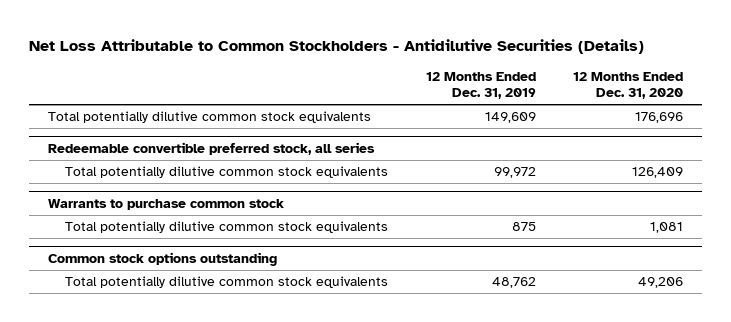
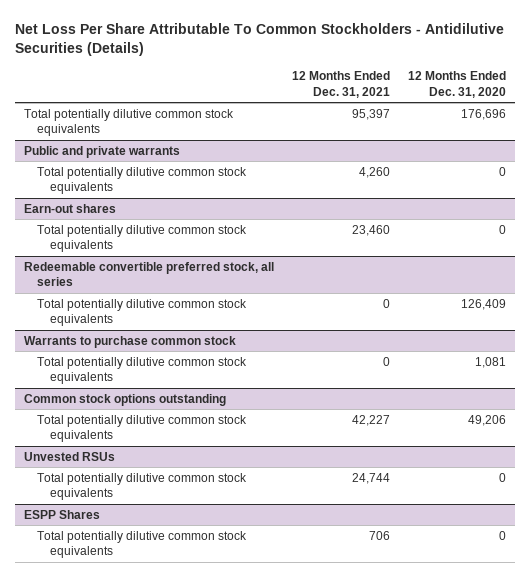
[29,38,645,54] Net Loss Attributable to Common Stockholders - Antidilutive Securities (Details) -> [15,23,505,57] Net Loss Per Share Attributable To Common Stockholders - Antidilutive Securities (Details)
[425,72,536,100] 12 Months Ended Dec. 31, 2019 -> none
none -> [291,71,390,98] 12 Months Ended Dec. 31, 2021
none -> [23,145,180,158] Public and private warrants
none -> [36,166,247,195] Total potentially dilutive common stock equivalents
none -> [23,203,116,213] Earn-out shares
none -> [36,224,247,253] Total potentially dilutive common stock equivalents
none -> [23,451,115,461] Unvested RSUs
none -> [36,472,247,501] Total potentially dilutive common stock equivalents
none -> [23,509,100,519] ESPP Shares
none -> [36,530,247,559] Total potentially dilutive common stock equivalents

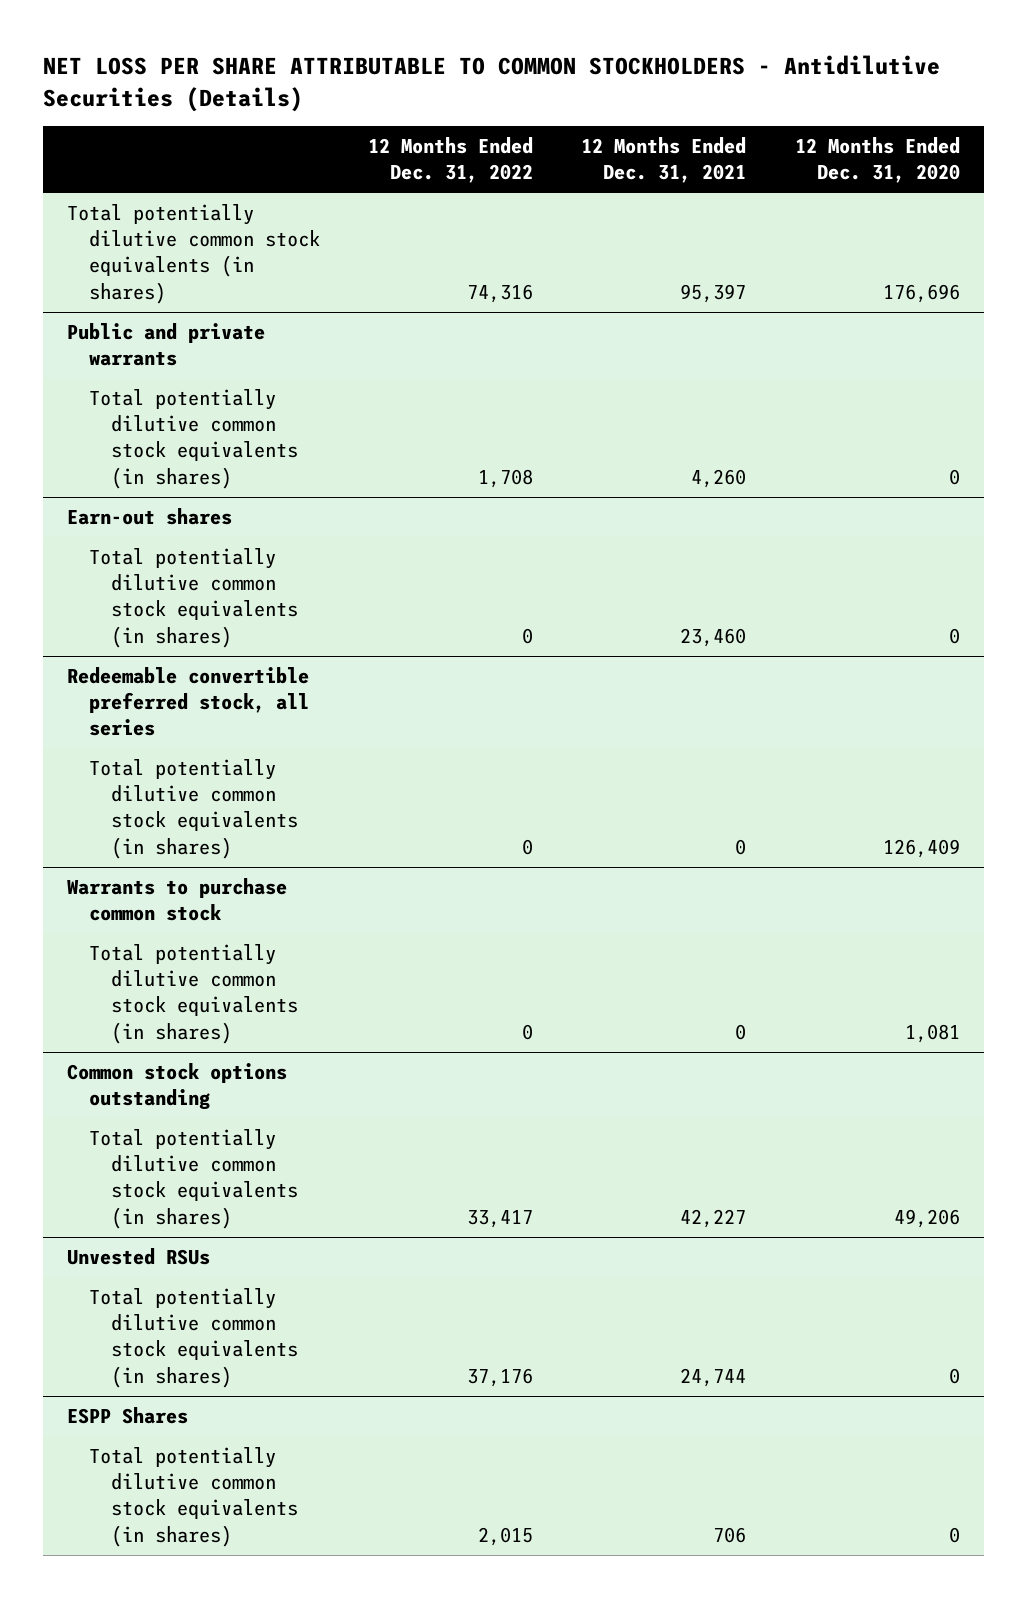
[15,23,505,57] Net Loss Per Share Attributable To Common Stockholders - Antidilutive Securities (Details) -> [42,55,940,112] NET LOSS PER SHARE ATTRIBUTABLE TO COMMON STOCKHOLDERS - Antidilutive Securities (Details)
none -> [368,136,534,183] 12 Months Ended Dec. 31, 2022
[23,108,234,137] Total potentially dilutive common stock equivalents -> [67,204,320,304] Total potentially dilutive common stock equivalents (in shares)
[36,166,247,195] Total potentially dilutive common stock equivalents -> [88,389,298,489] Total potentially dilutive common stock equivalents (in shares)
[36,224,247,253] Total potentially dilutive common stock equivalents -> [88,548,298,648] Total potentially dilutive common stock equivalents (in shares)
[36,298,247,327] Total potentially dilutive common stock equivalents -> [88,759,298,859] Total potentially dilutive common stock equivalents (in shares)
[36,356,247,385] Total potentially dilutive common stock equivalents -> [88,944,298,1044] Total potentially dilutive common stock equivalents (in shares)
[36,414,247,443] Total potentially dilutive common stock equivalents -> [88,1129,298,1229] Total potentially dilutive common stock equivalents (in shares)
[36,472,247,501] Total potentially dilutive common stock equivalents -> [88,1288,298,1388] Total potentially dilutive common stock equivalents (in shares)
[36,530,247,559] Total potentially dilutive common stock equivalents -> [88,1447,298,1547] Total potentially dilutive common stock equivalents (in shares)

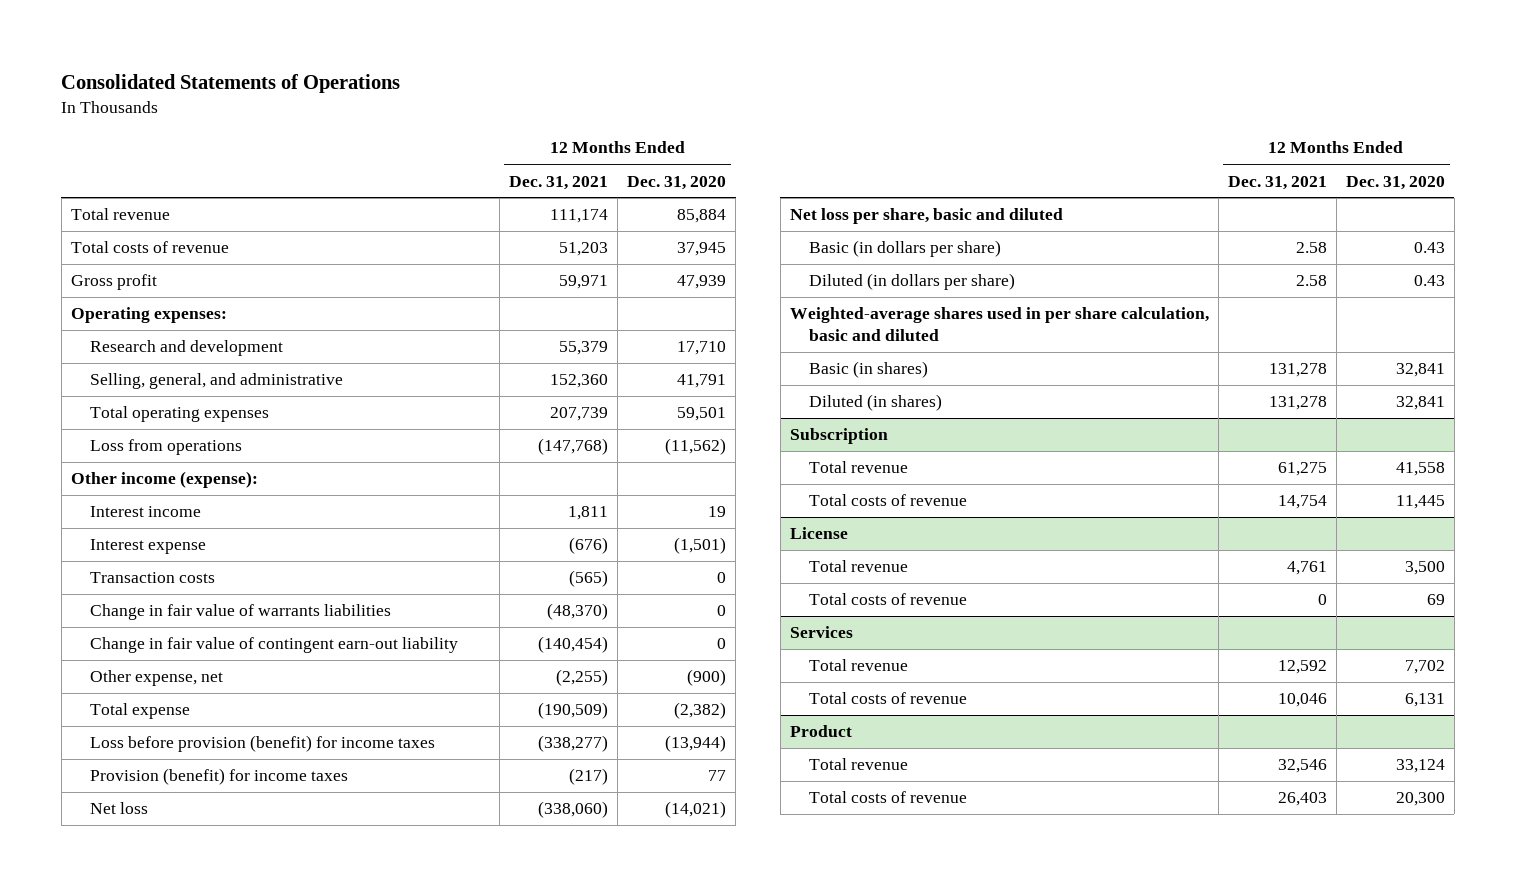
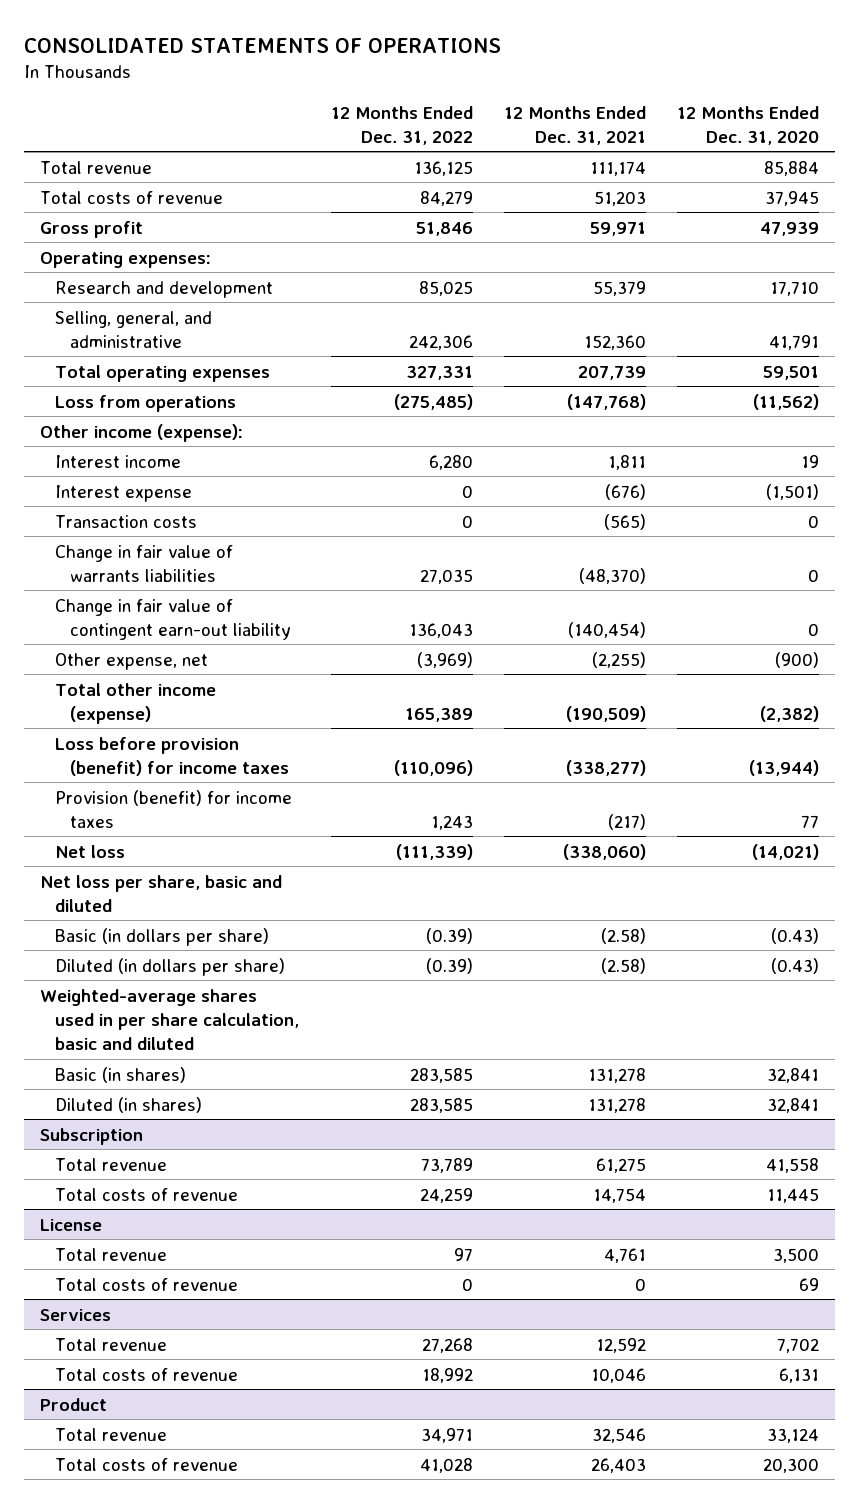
[61,73,401,93] Consolidated Statements of Operations -> [24,38,502,54] CONSOLIDATED STATEMENTS OF OPERATIONS
none -> [330,105,473,145] 12 Months Ended Dec. 31, 2022
[90,703,191,720] Total expense -> [55,682,217,724] Total other income (expense)
[1295,242,1327,254] 2.58 -> [601,927,647,944] (2.58)
[1413,242,1445,254] 0.43 -> [771,927,820,944] (0.43)
[1295,275,1327,287] 2.58 -> [601,957,647,974] (2.58)
[1413,275,1445,287] 0.43 -> [771,957,820,974] (0.43)

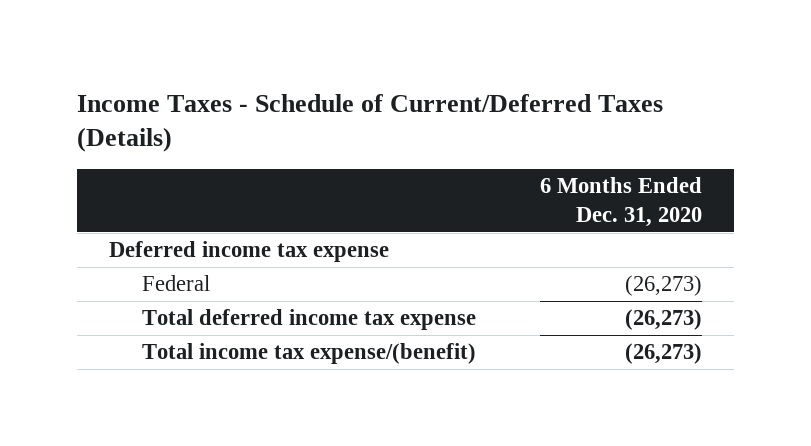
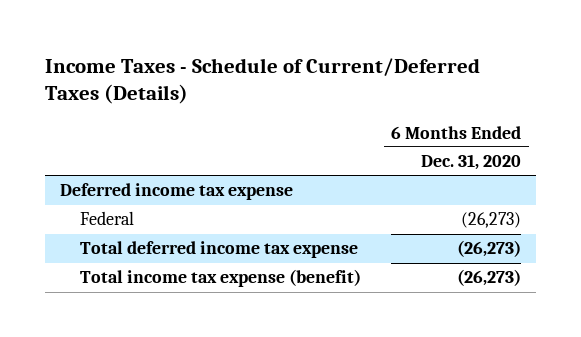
[141,343,476,365] Total income tax expense/(benefit) -> [80,269,362,288] Total income tax expense (benefit)

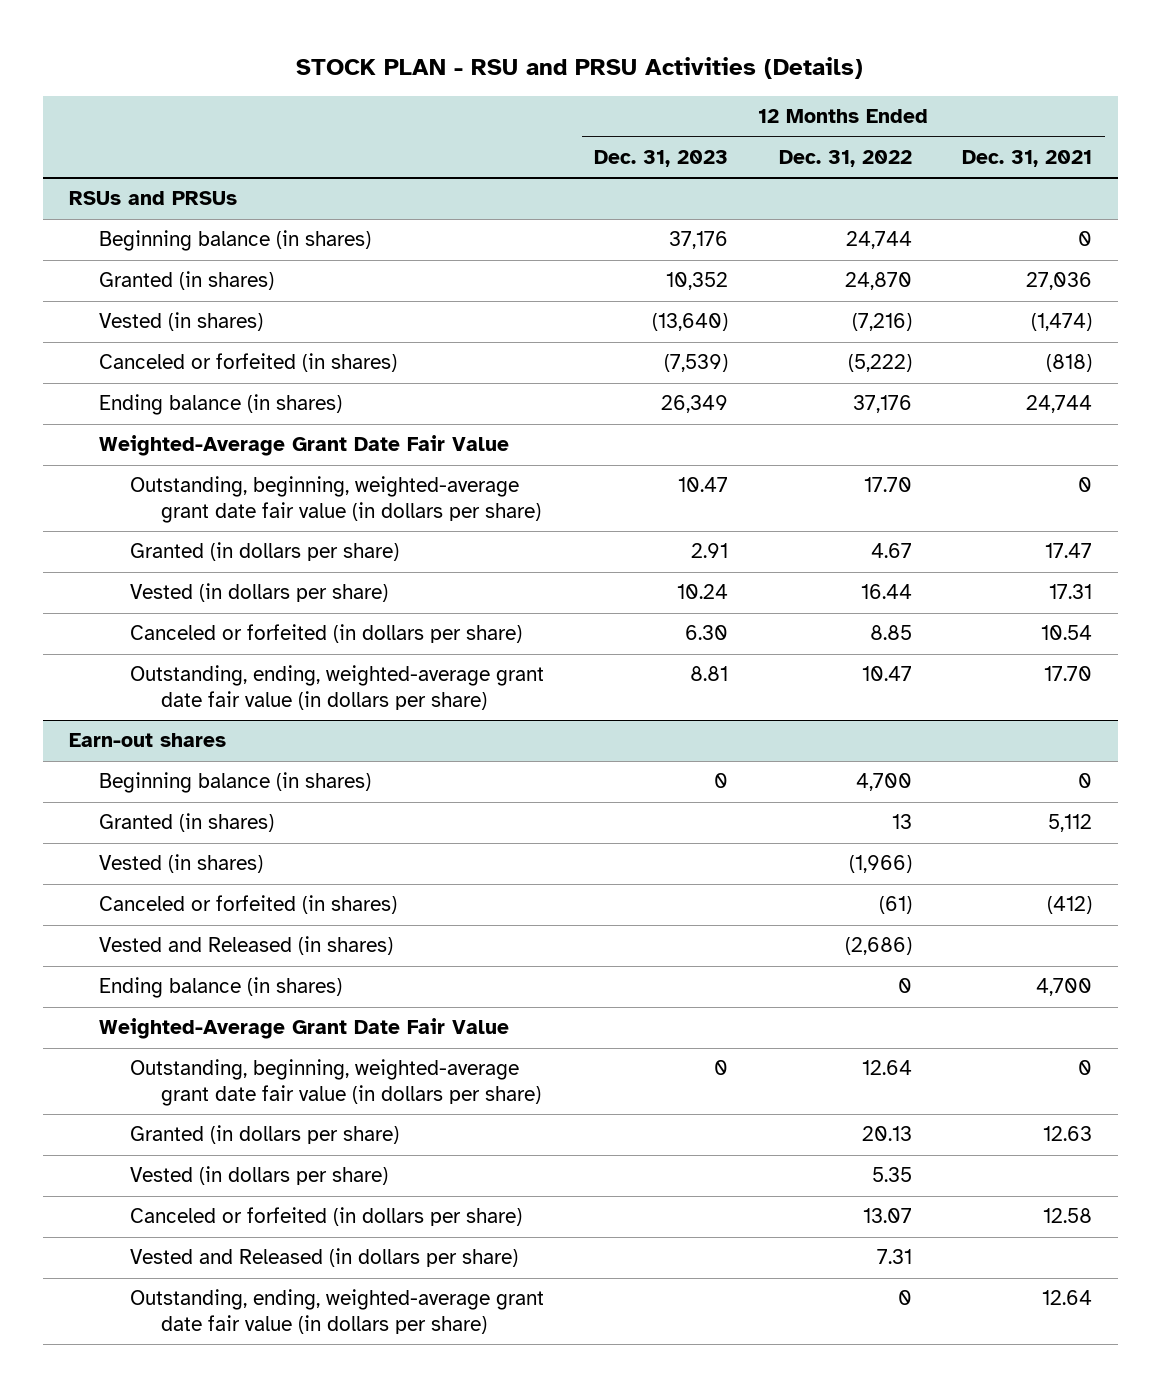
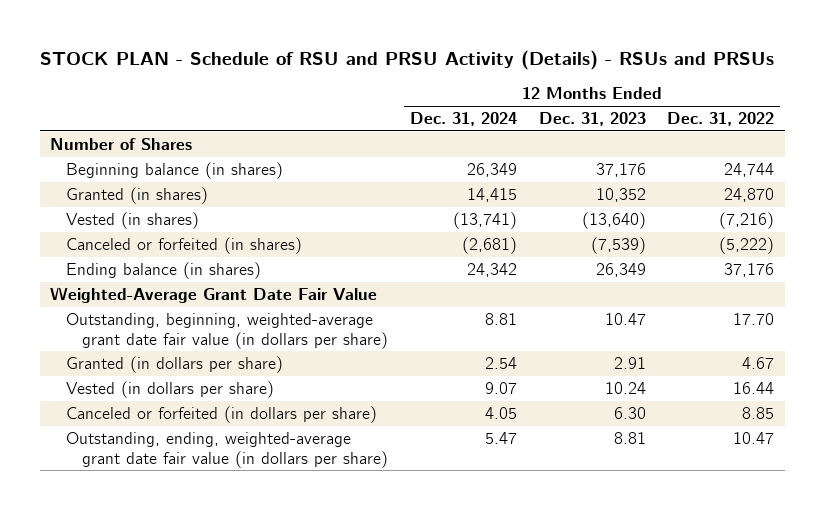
[296,57,864,80] STOCK PLAN - RSU and PRSU Activities (Details) -> [39,50,774,71] STOCK PLAN - Schedule of RSU and PRSU Activity (Details) - RSUs and PRSUs
[962,149,1093,167] Dec. 31, 2021 -> none
none -> [409,112,517,127] Dec. 31, 2024
[68,191,237,206] RSUs and PRSUs -> none
none -> [50,137,193,150] Number of Shares
[68,733,226,748] Earn-out shares -> none
[99,772,372,794] Beginning balance (in shares) -> none
[99,813,275,833] Granted (in shares) -> none
[99,854,264,874] Vested (in shares) -> none
[99,895,398,915] Canceled or forfeited (in shares) -> none
[99,936,394,956] Vested and Released (in shares) -> none
[99,977,343,999] Ending balance (in shares) -> none
[99,1018,510,1040] Weighted-Average Grant Date Fair Value -> none
[129,1059,541,1106] Outstanding, beginning, weighted-average grant date fair value (in dollars per share) -> none
[129,1125,399,1145] Granted (in dollars per share) -> none
[129,1166,388,1186] Vested (in dollars per share) -> none
[129,1207,522,1227] Canceled or forfeited (in dollars per share) -> none
[129,1248,518,1268] Vested and Released (in dollars per share) -> none
[129,1289,544,1334] Outstanding, ending, weighted-average grant date fair value (in dollars per share) -> none

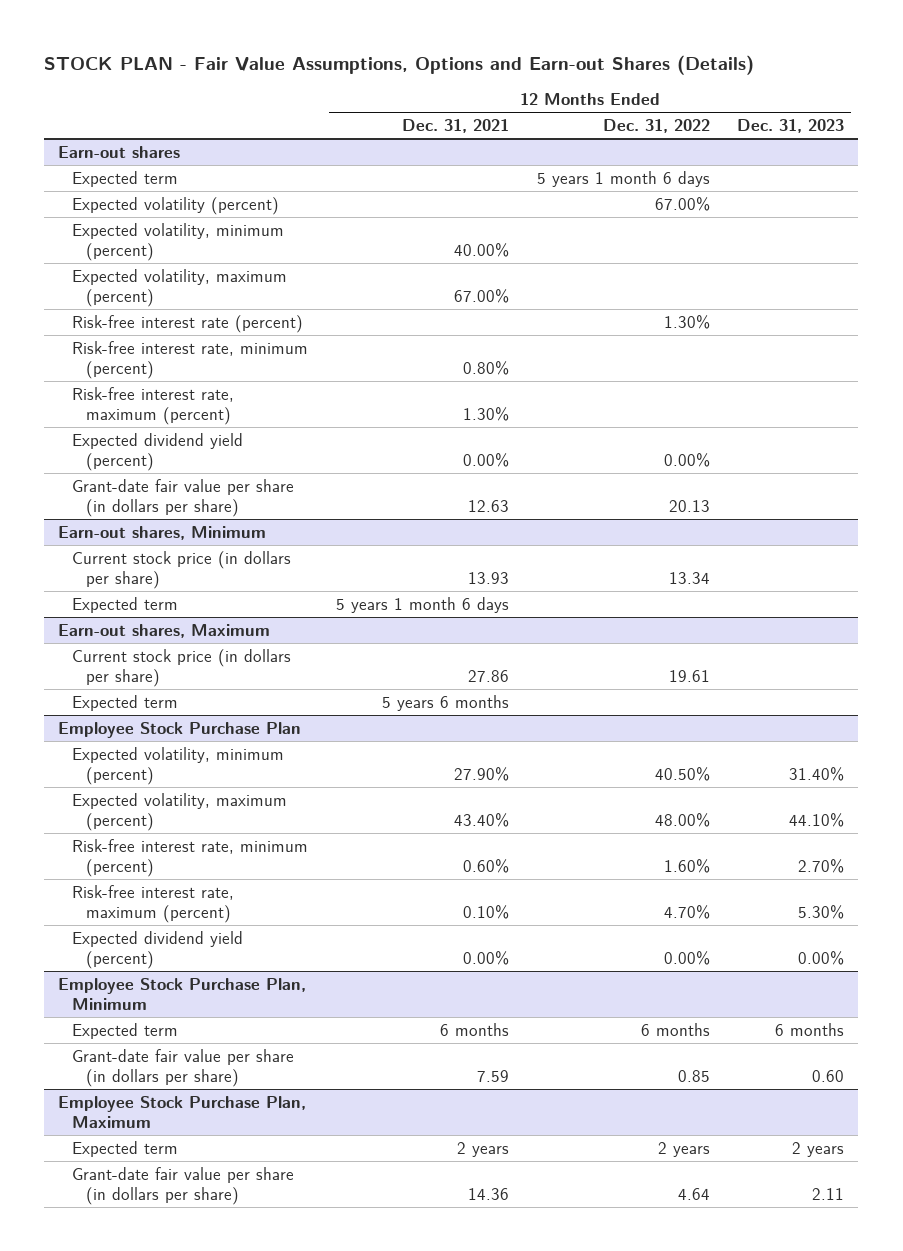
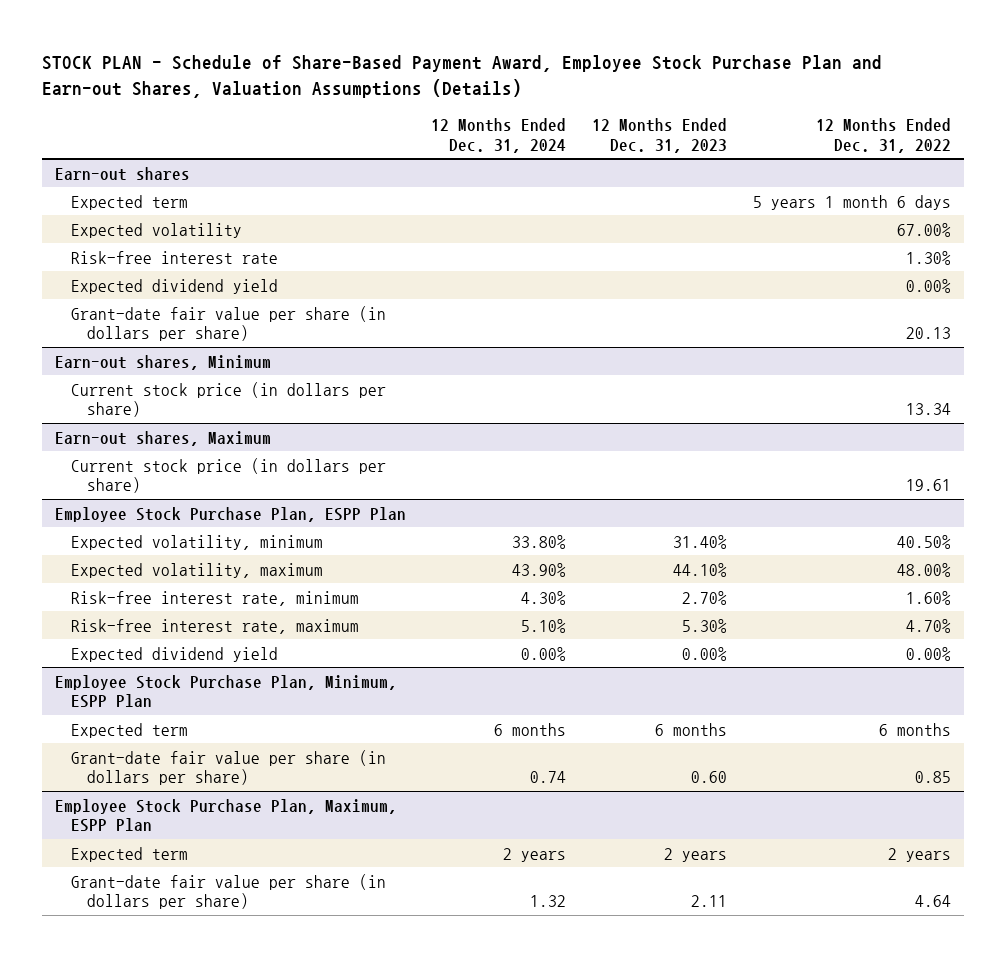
[44,54,755,75] STOCK PLAN - Fair Value Assumptions, Options and Earn-out Shares (Details) -> [41,54,882,98] STOCK PLAN - Schedule of Share-Based Payment Award, Employee Stock Purchase Plan and Earn-out Shares, Valuation Assumptions (Details)
[401,118,509,133] Dec. 31, 2021 -> none
none -> [431,118,567,153] 12 Months Ended Dec. 31, 2024
[72,222,285,262] Expected volatility, minimum (percent) -> none
[72,268,288,308] Expected volatility, maximum (percent) -> none
[72,340,309,380] Risk-free interest rate, minimum (percent) -> none
[72,386,235,426] Risk-free interest rate, maximum (percent) -> none
[72,196,280,215] Expected volatility (percent) -> [71,222,243,238] Expected volatility
[72,314,304,333] Risk-free interest rate (percent) -> [71,250,279,264] Risk-free interest rate
[72,432,244,472] Expected dividend yield (percent) -> [71,278,279,294] Expected dividend yield
[72,596,179,613] Expected term -> none
[72,694,179,711] Expected term -> none
[58,721,302,738] Employee Stock Purchase Plan -> [54,506,406,522] Employee Stock Purchase Plan, ESPP Plan
[72,746,285,786] Expected volatility, minimum (percent) -> [71,534,324,550] Expected volatility, minimum
[72,792,288,832] Expected volatility, maximum (percent) -> [71,562,324,578] Expected volatility, maximum
[72,838,309,878] Risk-free interest rate, minimum (percent) -> [71,590,360,606] Risk-free interest rate, minimum
[72,884,235,924] Risk-free interest rate, maximum (percent) -> [71,618,360,634] Risk-free interest rate, maximum
[72,930,244,970] Expected dividend yield (percent) -> [71,646,279,662] Expected dividend yield
[58,977,307,1011] Employee Stock Purchase Plan, Minimum -> [54,674,397,708] Employee Stock Purchase Plan, Minimum, ESPP Plan
[58,1095,307,1129] Employee Stock Purchase Plan, Maximum -> [54,798,397,832] Employee Stock Purchase Plan, Maximum, ESPP Plan

